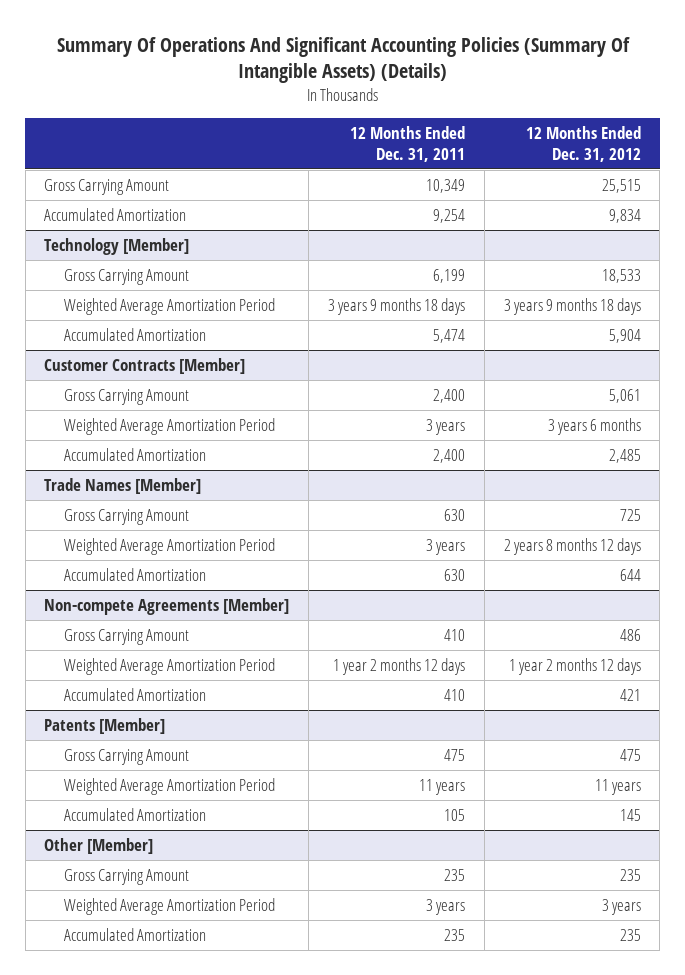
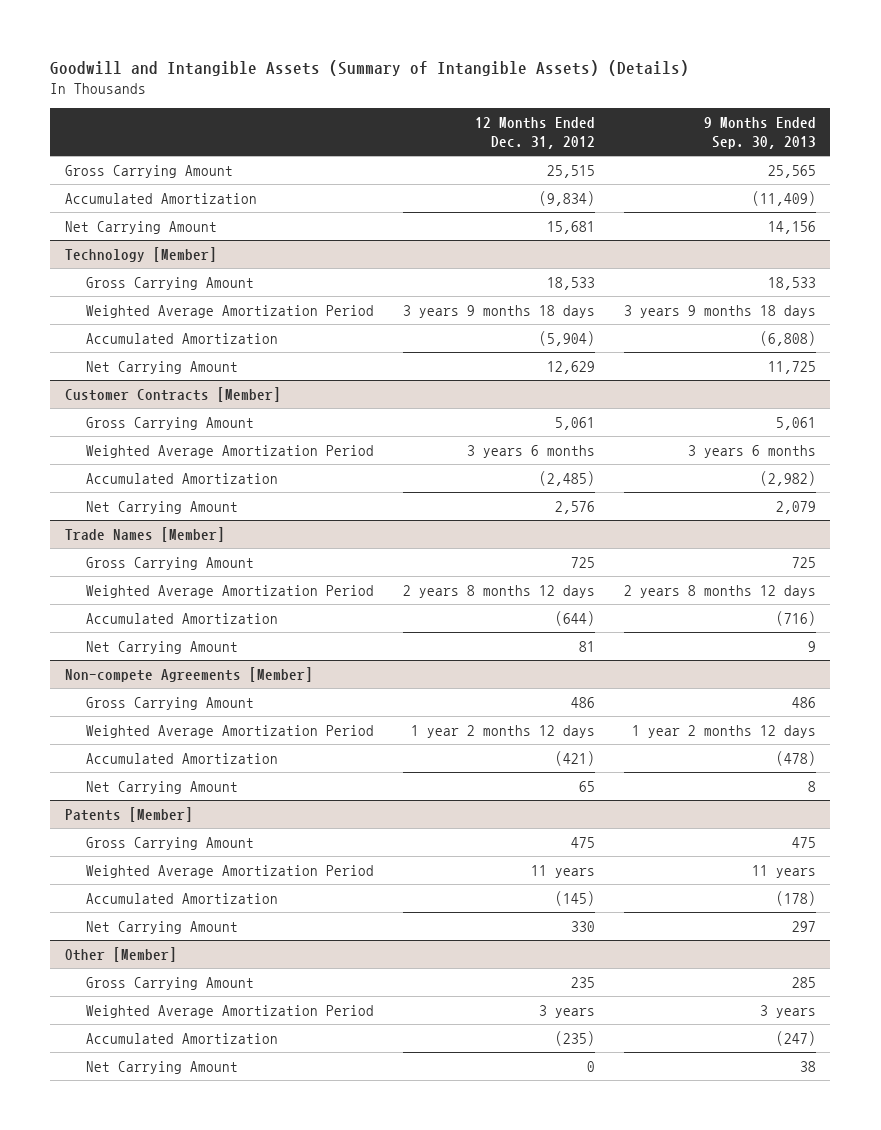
[56,36,630,84] Summary Of Operations And Significant Accounting Policies (Summary Of Intangible Assets) (Details) -> [50,60,690,77] Goodwill and Intangible Assets (Summary of Intangible Assets) (Details)
[350,126,466,162] 12 Months Ended Dec. 31, 2011 -> none
none -> [703,117,816,149] 9 Months Ended Sep. 30, 2013
[608,209,641,224] 9,834 -> [538,190,595,206] (9,834)
none -> [64,220,217,234] Net Carrying Amount
[608,329,641,344] 5,904 -> [538,330,595,346] (5,904)
none -> [85,360,238,374] Net Carrying Amount
[608,449,641,464] 2,485 -> [538,470,595,486] (2,485)
none -> [85,500,238,514] Net Carrying Amount
[619,569,641,582] 644 -> [554,610,595,626] (644)
none -> [85,640,238,654] Net Carrying Amount
[619,689,641,702] 421 -> [554,750,595,766] (421)
none -> [85,780,238,794] Net Carrying Amount
[619,809,641,822] 145 -> [554,890,595,906] (145)
none -> [85,920,238,934] Net Carrying Amount
[619,929,641,942] 235 -> [554,1030,595,1046] (235)
none -> [85,1060,238,1074] Net Carrying Amount

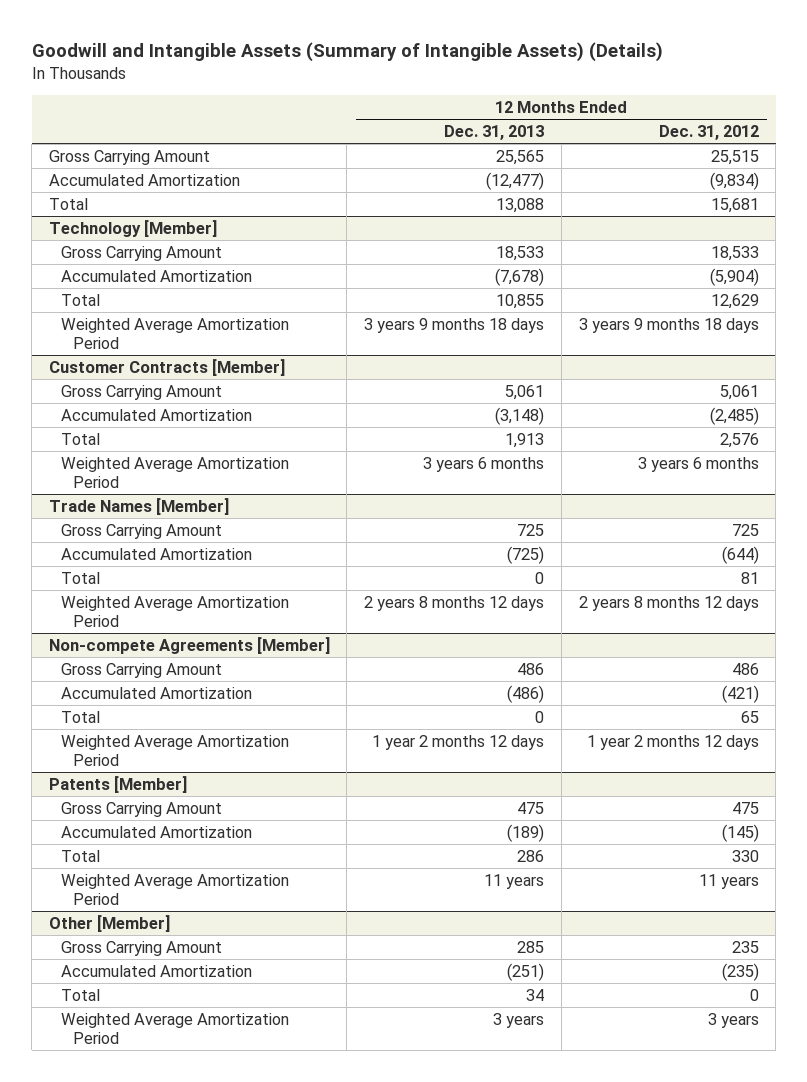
[703,117,816,149] 9 Months Ended Sep. 30, 2013 -> none
none -> [444,125,545,141] Dec. 31, 2013
[64,220,217,234] Net Carrying Amount -> [48,197,88,210] Total
[85,360,238,374] Net Carrying Amount -> [60,293,100,306] Total
[85,304,374,318] Weighted Average Amortization Period -> [60,317,289,349] Weighted Average Amortization Period
[85,500,238,514] Net Carrying Amount -> [60,432,100,445] Total
[85,444,374,458] Weighted Average Amortization Period -> [60,456,289,488] Weighted Average Amortization Period
[85,640,238,654] Net Carrying Amount -> none
none -> [60,571,100,584] Total
[85,584,374,598] Weighted Average Amortization Period -> [60,595,289,627] Weighted Average Amortization Period
[85,780,238,794] Net Carrying Amount -> none
none -> [60,710,100,723] Total
[85,724,374,738] Weighted Average Amortization Period -> [60,734,289,766] Weighted Average Amortization Period
[85,920,238,934] Net Carrying Amount -> none
none -> [60,849,100,862] Total
[85,864,374,878] Weighted Average Amortization Period -> [60,873,289,905] Weighted Average Amortization Period
[85,1060,238,1074] Net Carrying Amount -> none
none -> [60,988,100,1001] Total
[85,1004,374,1018] Weighted Average Amortization Period -> [60,1012,289,1044] Weighted Average Amortization Period

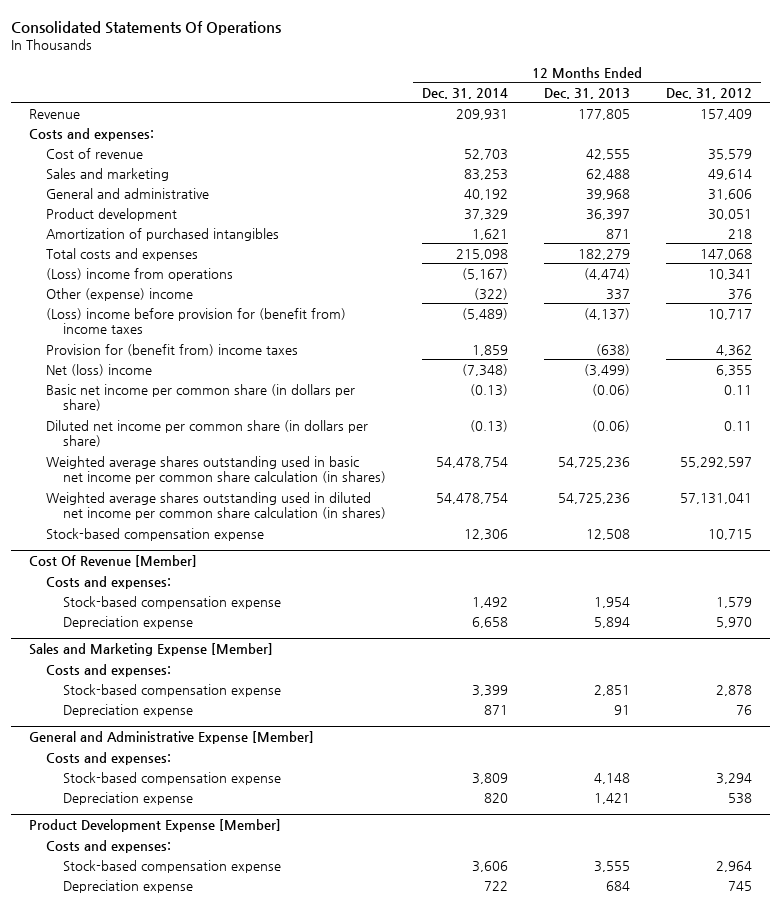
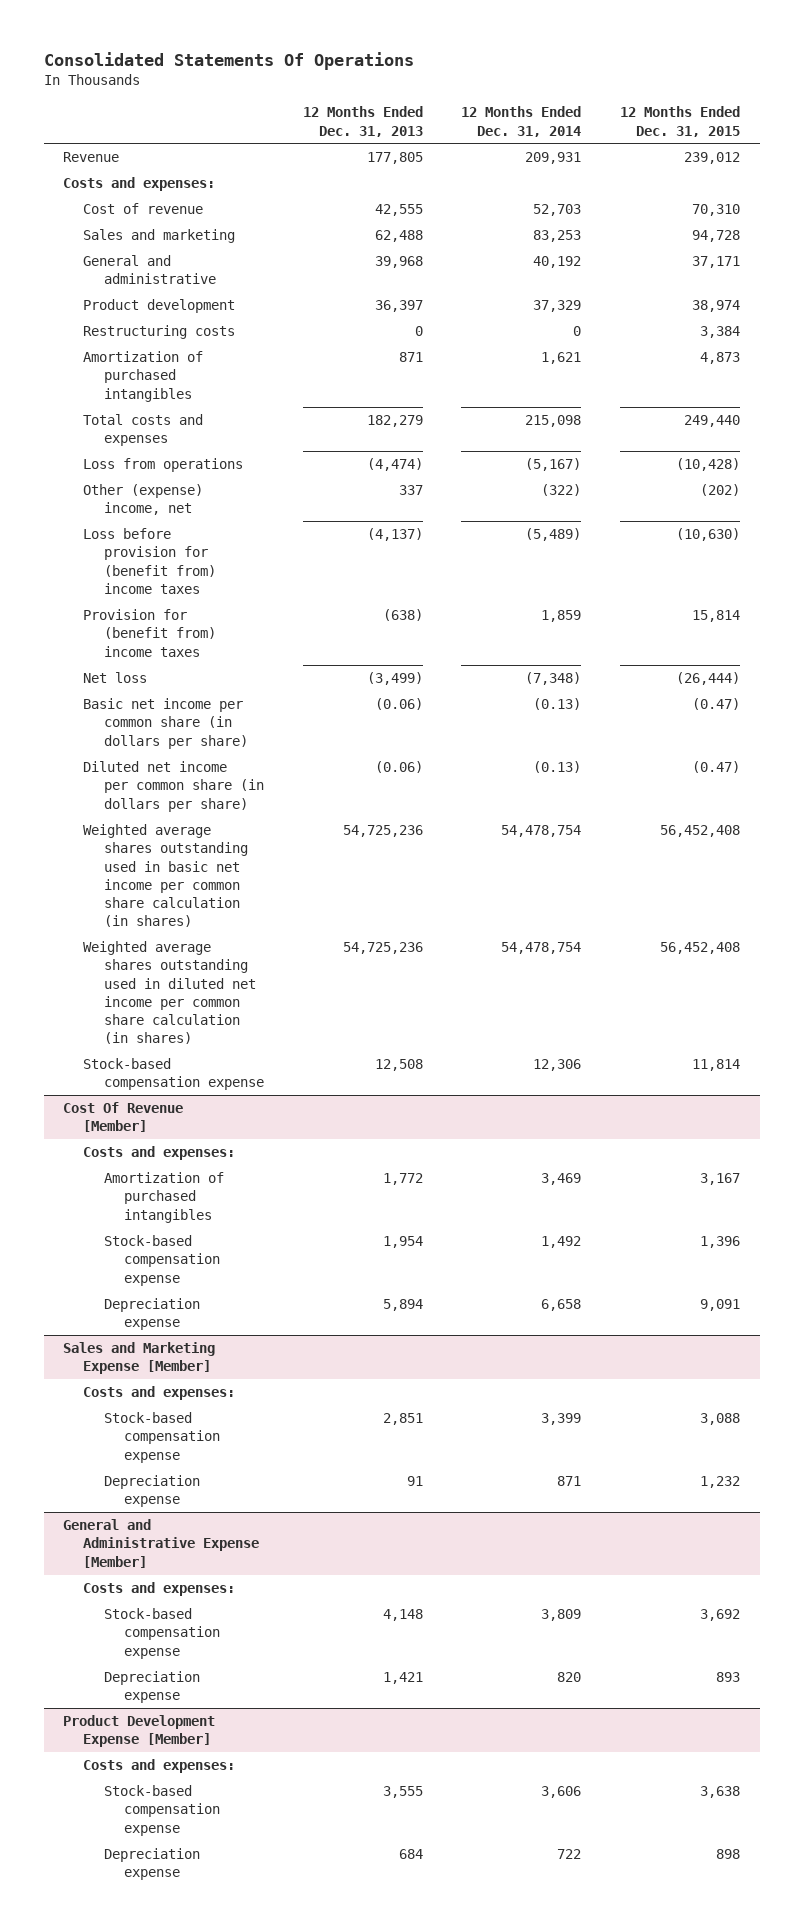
[665,88,752,100] Dec. 31, 2012 -> none
none -> [620,106,741,137] 12 Months Ended Dec. 31, 2015
none -> [83,325,236,340] Restructuring costs
[46,267,234,281] (Loss) income from operations -> [83,458,244,473] Loss from operations
[46,287,194,301] Other (expense) income -> [83,484,204,516] Other (expense) income, net
[46,307,347,335] (Loss) income before provision for (benefit from) income taxes -> [83,528,216,594] Loss before provision for (benefit from) income taxes
[46,363,153,376] Net (loss) income -> [83,672,148,684] Net loss
none -> [103,1172,224,1223] Amortization of purchased intangibles

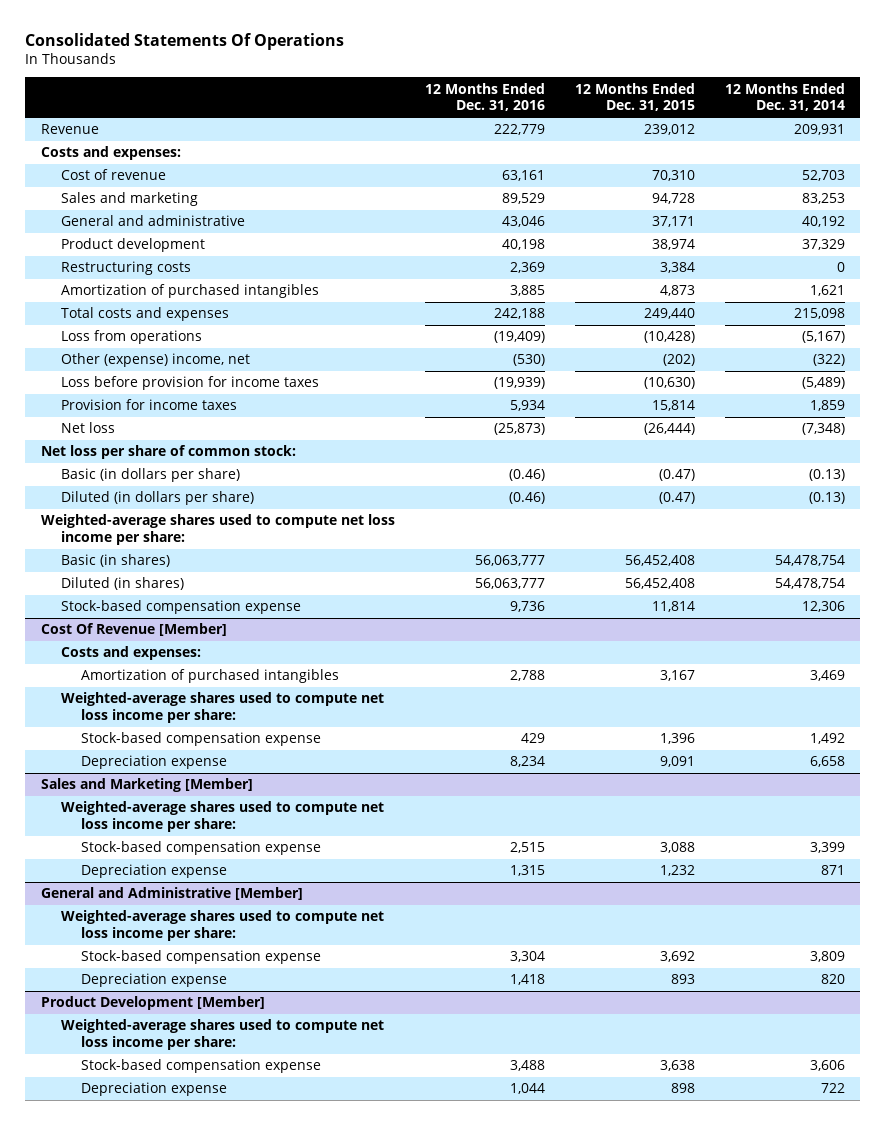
[302,106,423,137] 12 Months Ended Dec. 31, 2013 -> none
none -> [424,82,545,112] 12 Months Ended Dec. 31, 2016
[83,528,216,594] Loss before provision for (benefit from) income taxes -> [60,376,319,391] Loss before provision for income taxes
[83,609,216,657] Provision for (benefit from) income taxes -> [60,399,237,411] Provision for income taxes
none -> [40,445,296,460] Net loss per share of common stock:
[83,698,248,749] Basic net income per common share (in dollars per share) -> [60,468,240,483] Basic (in dollars per share)
[83,761,264,812] Diluted net income per common share (in dollars per share) -> [60,491,254,506] Diluted (in dollars per share)
none -> [40,514,395,545] Weighted-average shares used to compute net loss income per share:
[83,824,248,928] Weighted average shares outstanding used in basic net income per common share calculation (in shares) -> [60,554,170,568] Basic (in shares)
[83,941,256,1045] Weighted average shares outstanding used in diluted net income per common share calculation (in shares) -> [60,577,184,591] Diluted (in shares)
none -> [60,692,384,723] Weighted-average shares used to compute net loss income per share:
[83,1386,236,1401] Costs and expenses: -> none
[63,1342,216,1375] Sales and Marketing Expense [Member] -> [40,778,253,793] Sales and Marketing [Member]
none -> [60,801,384,832] Weighted-average shares used to compute net loss income per share:
[83,1582,236,1597] Costs and expenses: -> none
[63,1519,260,1568] General and Administrative Expense [Member] -> [40,887,303,901] General and Administrative [Member]
none -> [60,910,384,941] Weighted-average shares used to compute net loss income per share:
[83,1759,236,1774] Costs and expenses: -> none
[63,1715,216,1748] Product Development Expense [Member] -> [40,996,265,1011] Product Development [Member]
none -> [60,1019,384,1050] Weighted-average shares used to compute net loss income per share:

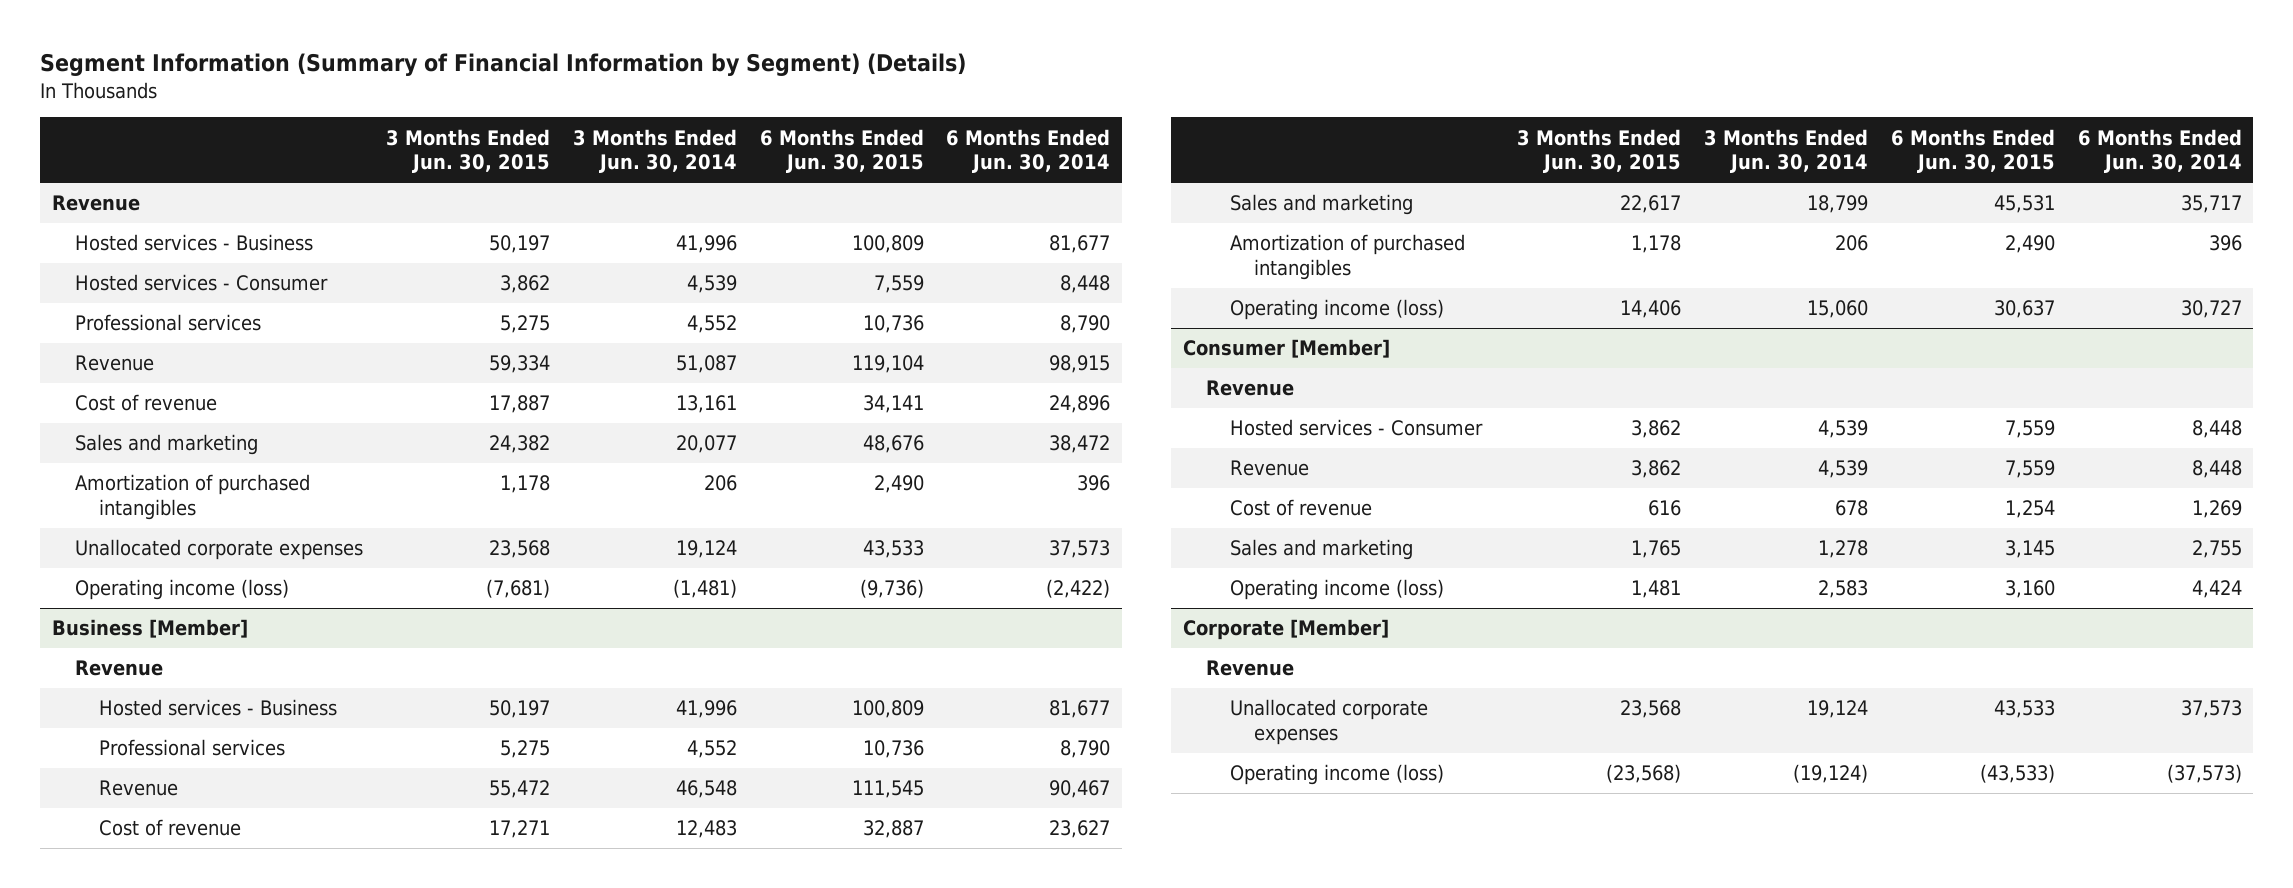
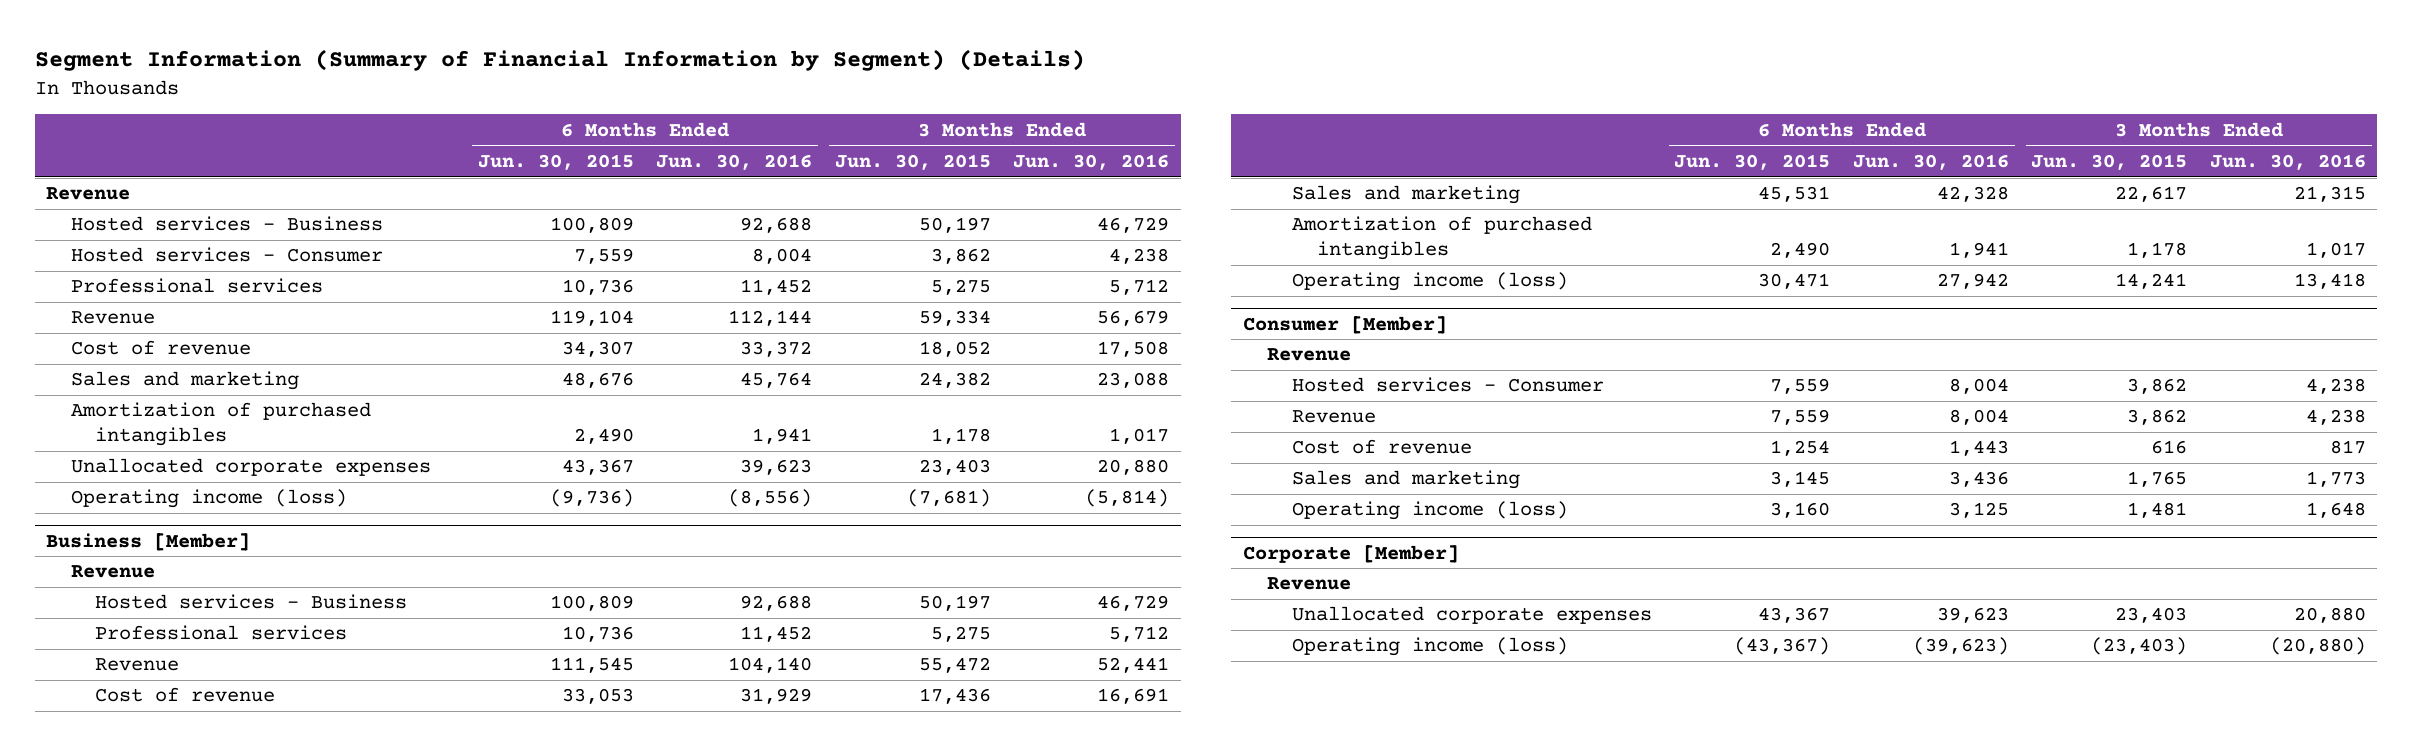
[572,128,737,174] 3 Months Ended Jun. 30, 2014 -> none
[946,128,1111,174] 6 Months Ended Jun. 30, 2014 -> none
none -> [656,153,813,170] Jun. 30, 2016
none -> [1013,153,1170,170] Jun. 30, 2016
[489,395,551,414] 17,887 -> [918,341,991,358] 18,052
[862,395,924,414] 34,141 -> [561,341,634,358] 34,307
[489,540,551,559] 23,568 -> [918,459,991,476] 23,403
[862,540,924,559] 43,533 -> [561,459,634,476] 43,367
[489,820,551,839] 17,271 -> [918,688,991,705] 17,436
[862,820,924,839] 32,887 -> [561,688,634,705] 33,053
[1620,300,1682,319] 14,406 -> [2115,273,2188,290] 14,241
[1993,300,2055,319] 30,637 -> [1758,273,1831,290] 30,471
[1620,700,1682,719] 23,568 -> [2115,607,2188,624] 23,403
[1993,700,2055,719] 43,533 -> [1758,607,1831,624] 43,367
[1606,764,1682,784] (23,568) -> [2091,637,2188,656] (23,403)
[1979,764,2055,784] (43,533) -> [1734,637,1831,656] (43,367)

